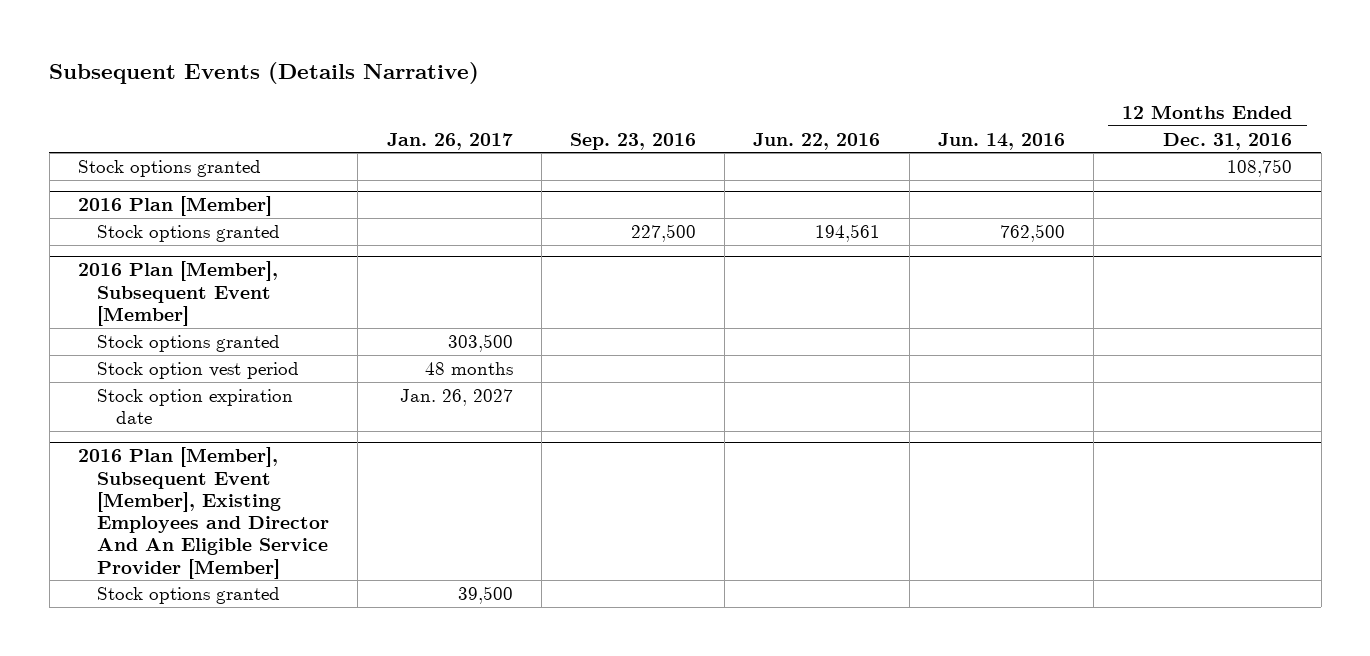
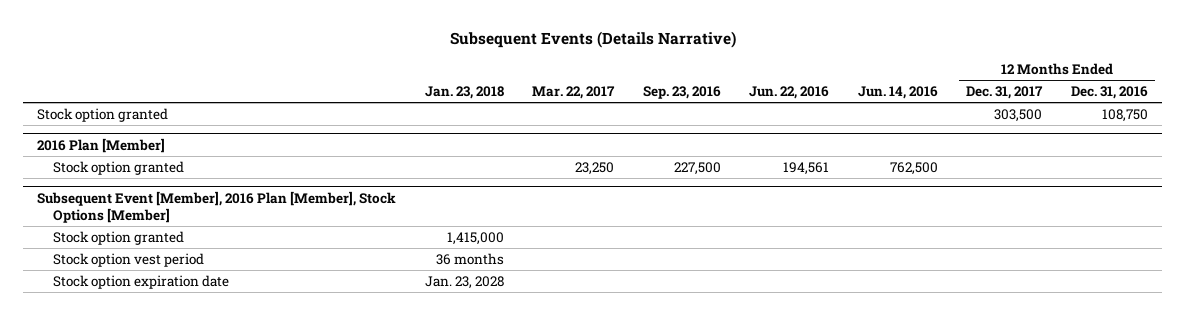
[386,132,513,150] Jan. 26, 2017 -> none
none -> [424,86,504,100] Jan. 23, 2018
none -> [532,86,616,100] Mar. 22, 2017
none -> [966,86,1044,100] Dec. 31, 2017
[78,160,262,178] Stock options granted -> [37,107,169,122] Stock option granted
[97,225,281,243] Stock options granted -> [53,160,185,175] Stock option granted
[78,261,279,326] 2016 Plan [Member], Subsequent Event [Member] -> [37,190,397,223] Subsequent Event [Member], 2016 Plan [Member], Stock Options [Member]
[97,335,281,353] Stock options granted -> [53,230,185,245] Stock option granted
[78,447,330,579] 2016 Plan [Member], Subsequent Event [Member], Existing Employees and Director And An Eligible Service Provider [Member] -> none
[97,587,281,605] Stock options granted -> none

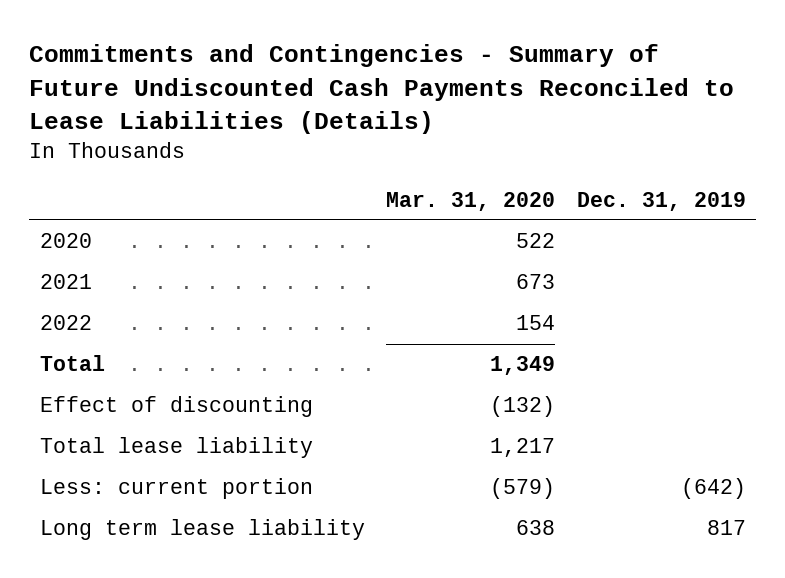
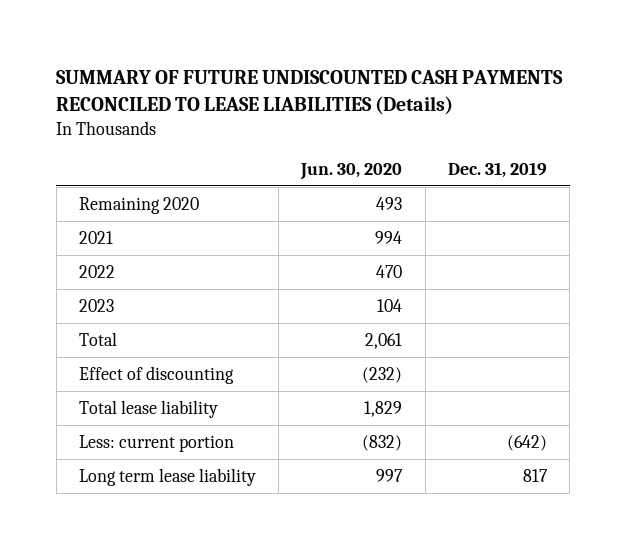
[28,44,734,134] Commitments and Contingencies - Summary of Future Undiscounted Cash Payments Reconciled to Lease Liabilities (Details) -> [56,69,564,115] SUMMARY OF FUTURE UNDISCOUNTED CASH PAYMENTS RECONCILED TO LEASE LIABILITIES (Details)
[386,191,556,211] Mar. 31, 2020 -> none
none -> [300,162,403,180] Jun. 30, 2020
[39,233,92,249] 2020 -> [79,196,200,214] Remaining 2020
none -> [79,298,115,312] 2023

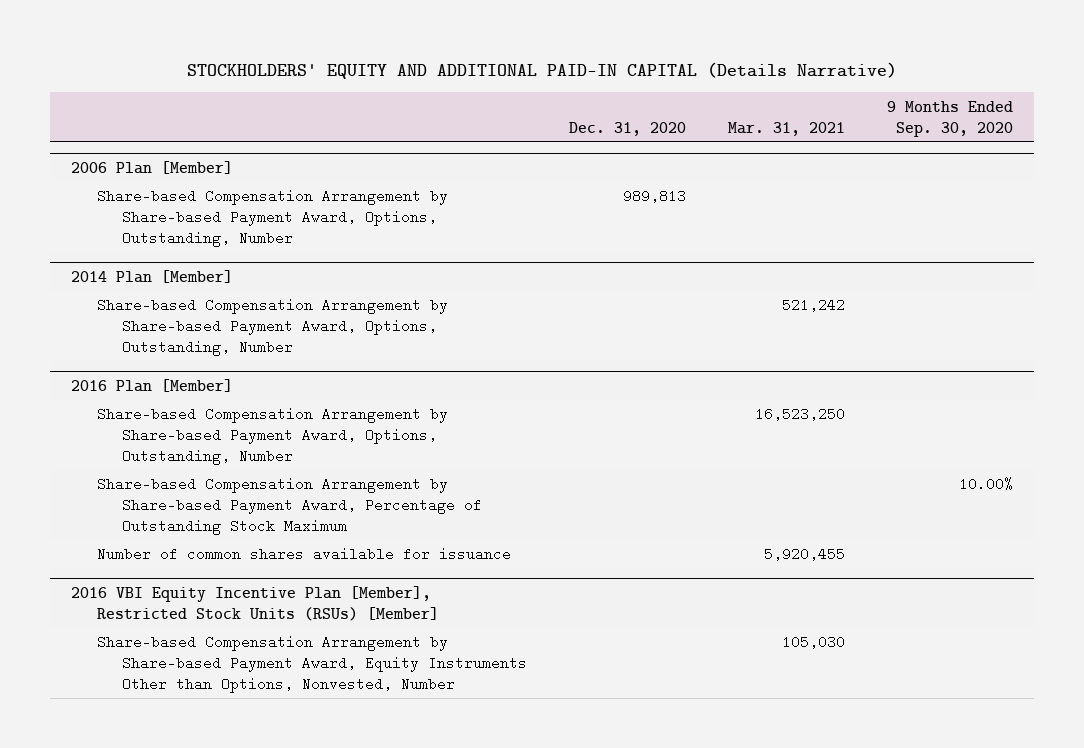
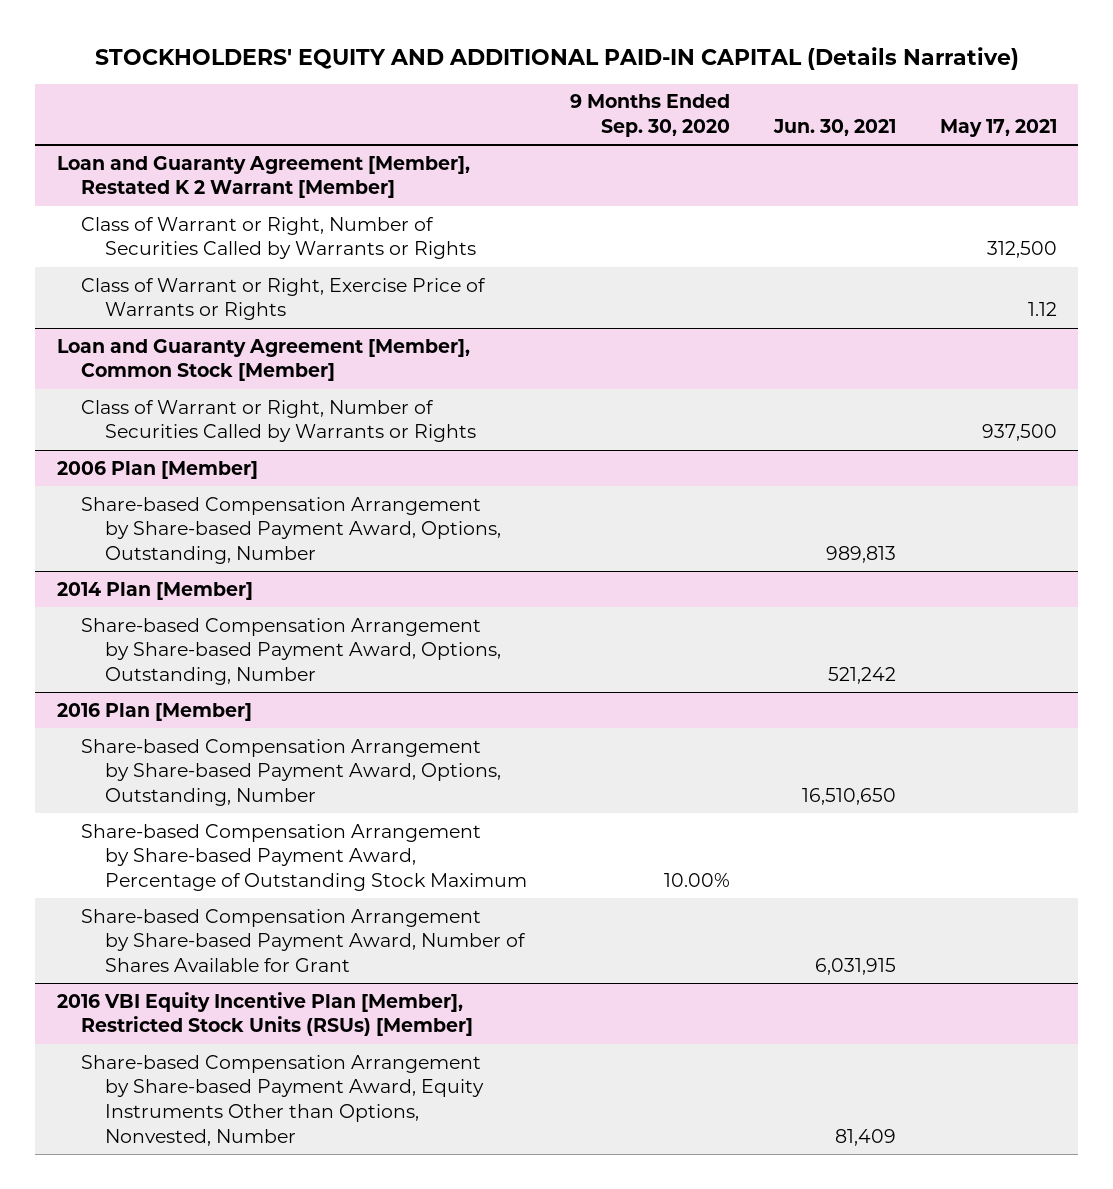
[568,121,686,136] Dec. 31, 2020 -> none
[727,121,845,136] Mar. 31, 2021 -> none
none -> [773,119,897,137] Jun. 30, 2021
none -> [939,119,1057,138] May 17, 2021
none -> [56,155,470,199] Loan and Guaranty Agreement [Member], Restated K 2 Warrant [Member]
none -> [80,216,476,260] Class of Warrant or Right, Number of Securities Called by Warrants or Rights
none -> [80,277,486,321] Class of Warrant or Right, Exercise Price of Warrants or Rights
none -> [56,338,470,382] Loan and Guaranty Agreement [Member], Common Stock [Member]
none -> [80,399,476,443] Class of Warrant or Right, Number of Securities Called by Warrants or Rights
[96,547,511,562] Number of common shares available for issuance -> [80,908,526,973] Share-based Compensation Arrangement by Share-based Payment Award, Number of Shares Available for Grant

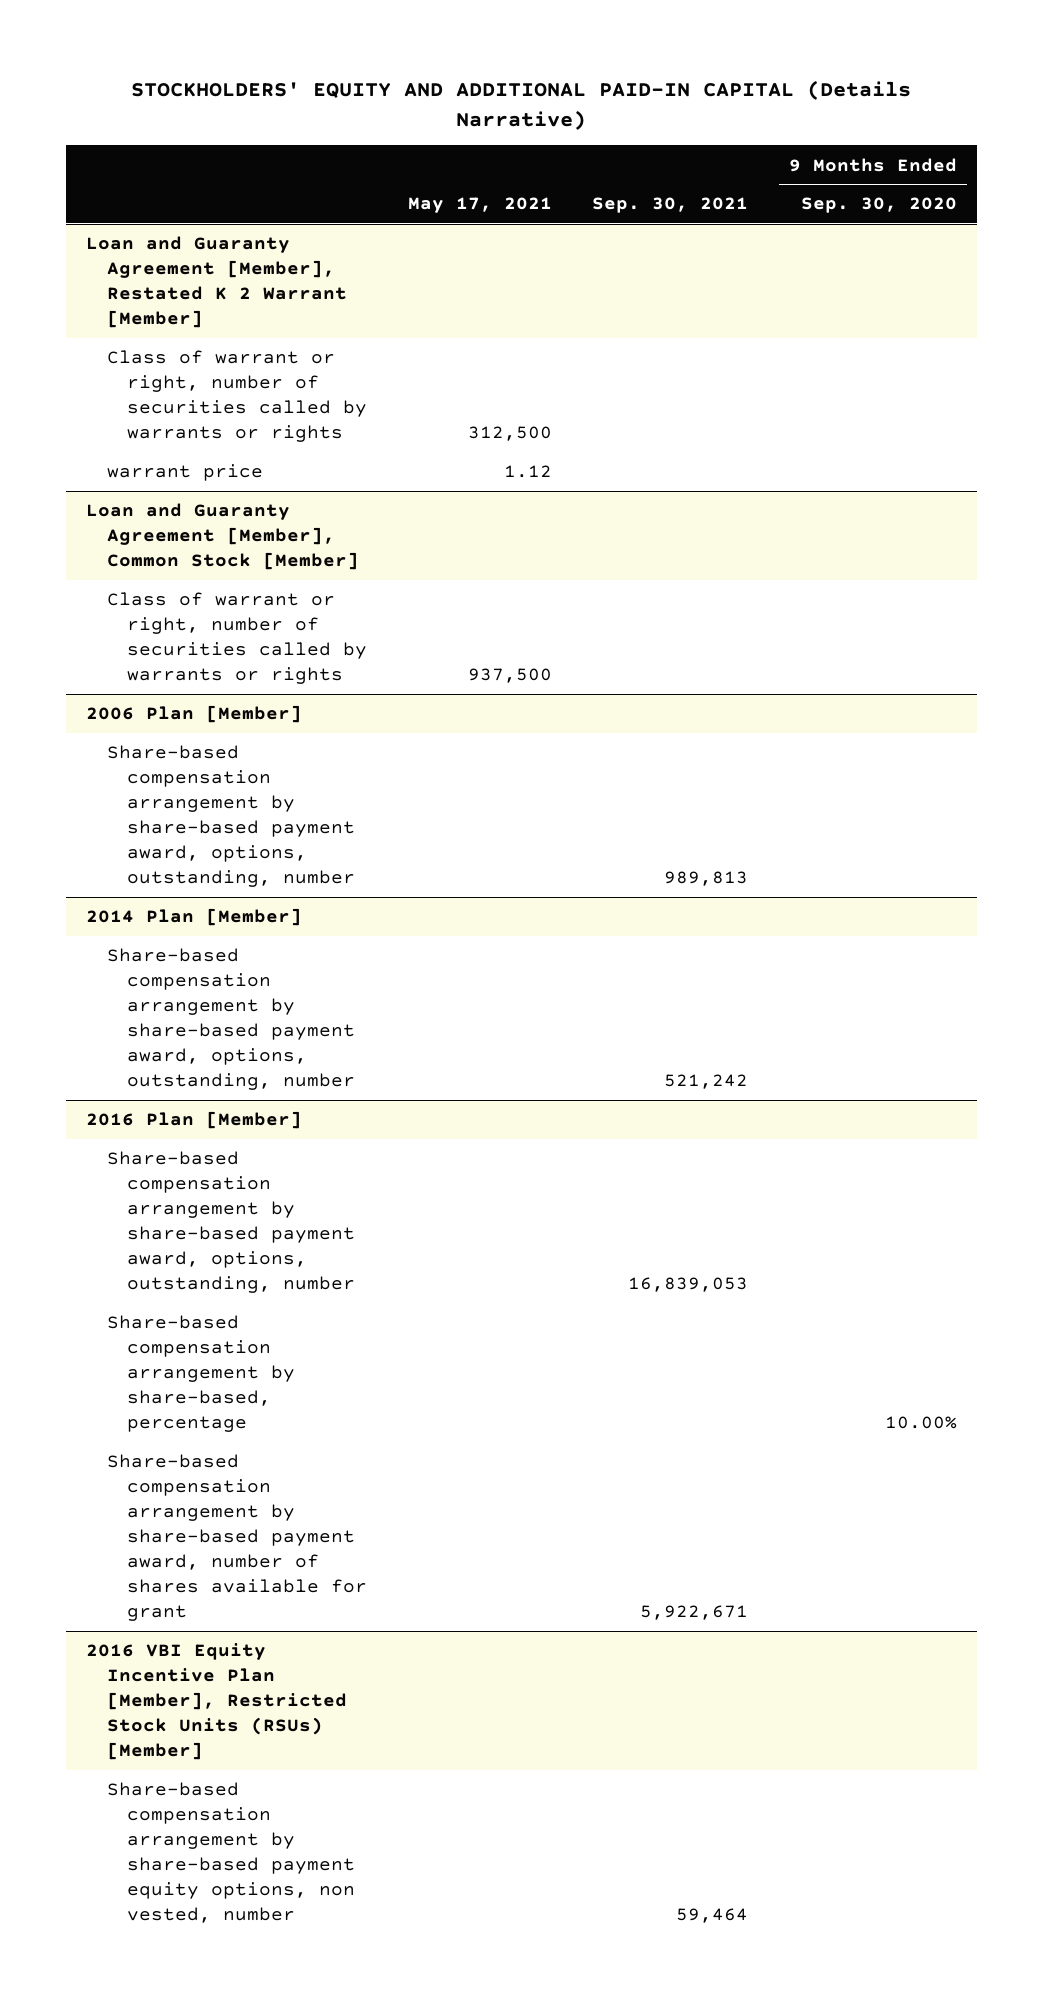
[773,119,897,137] Jun. 30, 2021 -> none
none -> [592,197,749,214] Sep. 30, 2021
[80,216,476,260] Class of Warrant or Right, Number of Securities Called by Warrants or Rights -> [106,350,368,443] Class of warrant or right, number of securities called by warrants or rights
[80,277,486,321] Class of Warrant or Right, Exercise Price of Warrants or Rights -> [106,464,263,482] warrant price
[80,399,476,443] Class of Warrant or Right, Number of Securities Called by Warrants or Rights -> [106,592,368,685] Class of warrant or right, number of securities called by warrants or rights
[80,496,501,565] Share-based Compensation Arrangement by Share-based Payment Award, Options, Outstanding, Number -> [106,745,356,888] Share-based compensation arrangement by share-based payment award, options, outstanding, number
[80,617,501,686] Share-based Compensation Arrangement by Share-based Payment Award, Options, Outstanding, Number -> [106,948,356,1091] Share-based compensation arrangement by share-based payment award, options, outstanding, number
[80,738,501,807] Share-based Compensation Arrangement by Share-based Payment Award, Options, Outstanding, Number -> [106,1151,356,1294] Share-based compensation arrangement by share-based payment award, options, outstanding, number
[80,823,527,892] Share-based Compensation Arrangement by Share-based Payment Award, Percentage of Outstanding Stock Maximum -> [106,1315,296,1433] Share-based compensation arrangement by share-based, percentage
[80,908,526,973] Share-based Compensation Arrangement by Share-based Payment Award, Number of Shares Available for Grant -> [106,1454,368,1622] Share-based compensation arrangement by share-based payment award, number of shares available for grant
[80,1054,484,1147] Share-based Compensation Arrangement by Share-based Payment Award, Equity Instruments Other than Options, Nonvested, Number -> [106,1782,356,1924] Share-based compensation arrangement by share-based payment equity options, non vested, number

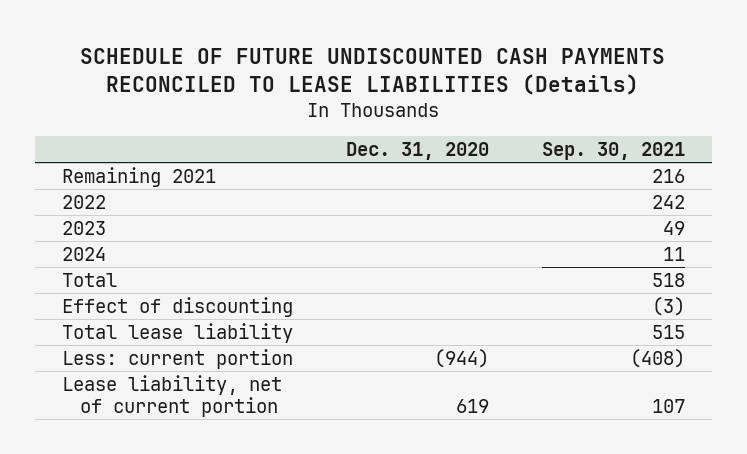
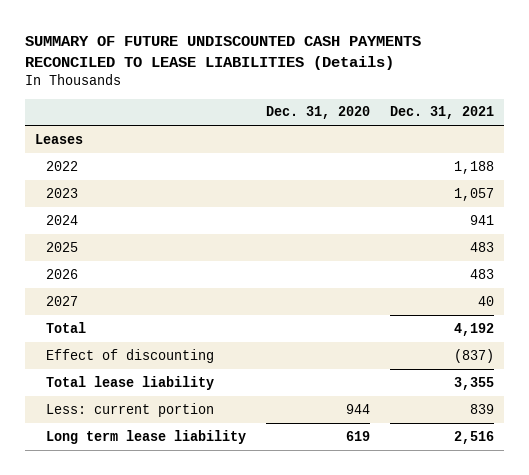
[80,47,666,96] SCHEDULE OF FUTURE UNDISCOUNTED CASH PAYMENTS RECONCILED TO LEASE LIABILITIES (Details) -> [24,35,421,70] SUMMARY OF FUTURE UNDISCOUNTED CASH PAYMENTS RECONCILED TO LEASE LIABILITIES (Details)
[542,141,686,160] Sep. 30, 2021 -> none
none -> [390,106,495,120] Dec. 31, 2021
[61,166,216,187] Remaining 2021 -> none
none -> [34,133,83,144] Leases
none -> [45,241,78,252] 2025
none -> [45,268,78,279] 2026
none -> [45,295,78,306] 2027
[433,348,489,368] (944) -> [346,403,371,414] 944
[61,374,282,417] Lease liability, net of current portion -> [45,429,246,444] Long term lease liability

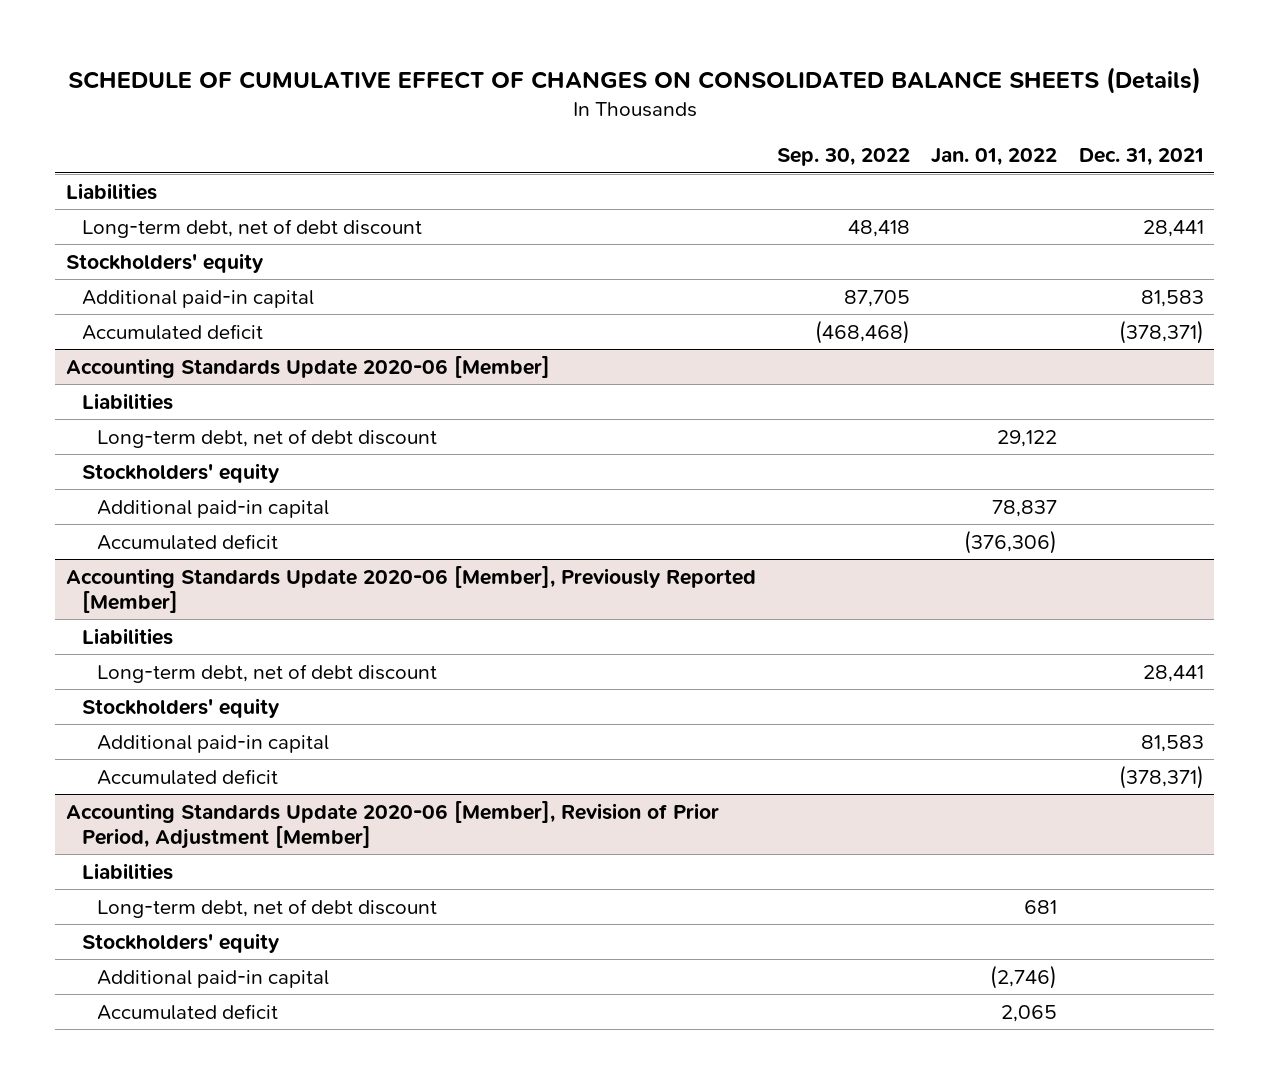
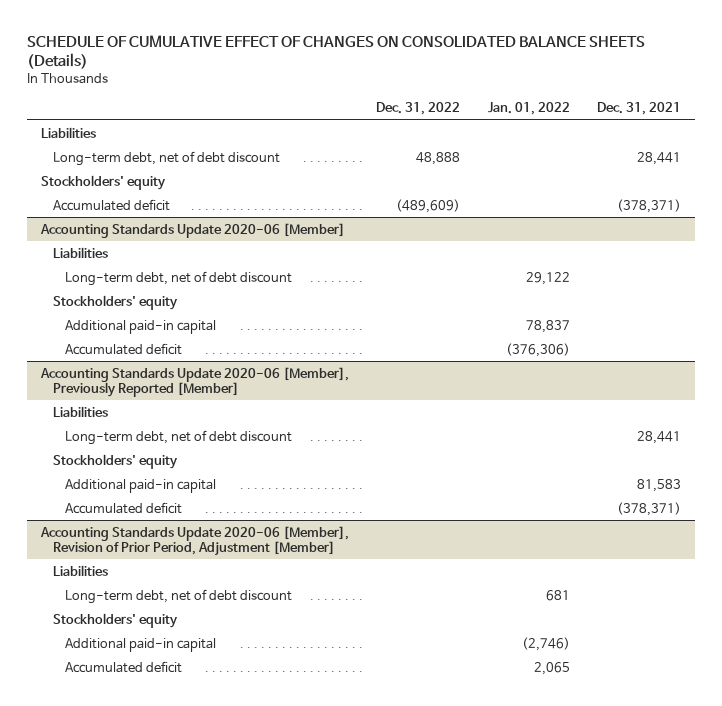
[777,148,911,167] Sep. 30, 2022 -> none
none -> [376,102,461,116] Dec. 31, 2022
[81,289,314,308] Additional paid-in capital -> none

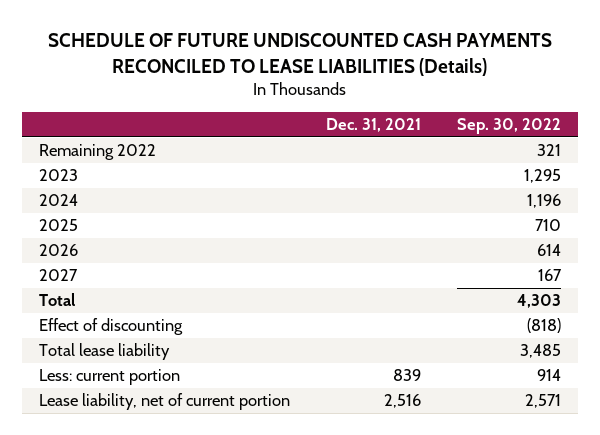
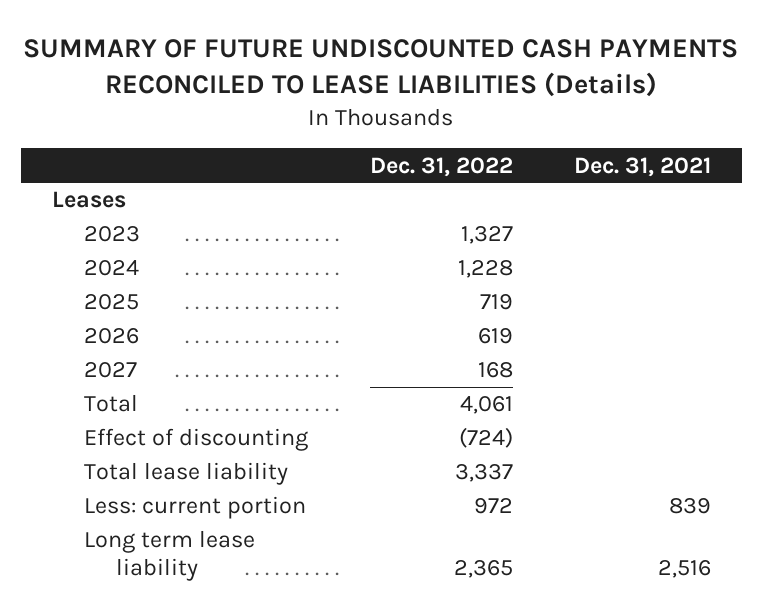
[47,33,552,76] SCHEDULE OF FUTURE UNDISCOUNTED CASH PAYMENTS RECONCILED TO LEASE LIABILITIES (Details) -> [23,39,739,98] SUMMARY OF FUTURE UNDISCOUNTED CASH PAYMENTS RECONCILED TO LEASE LIABILITIES (Details)
[456,118,561,135] Sep. 30, 2022 -> none
none -> [369,156,513,177] Dec. 31, 2022
[39,144,157,161] Remaining 2022 -> none
none -> [51,191,126,209] Leases
[39,393,291,411] Lease liability, net of current portion -> [83,530,255,582] Long term lease liability

